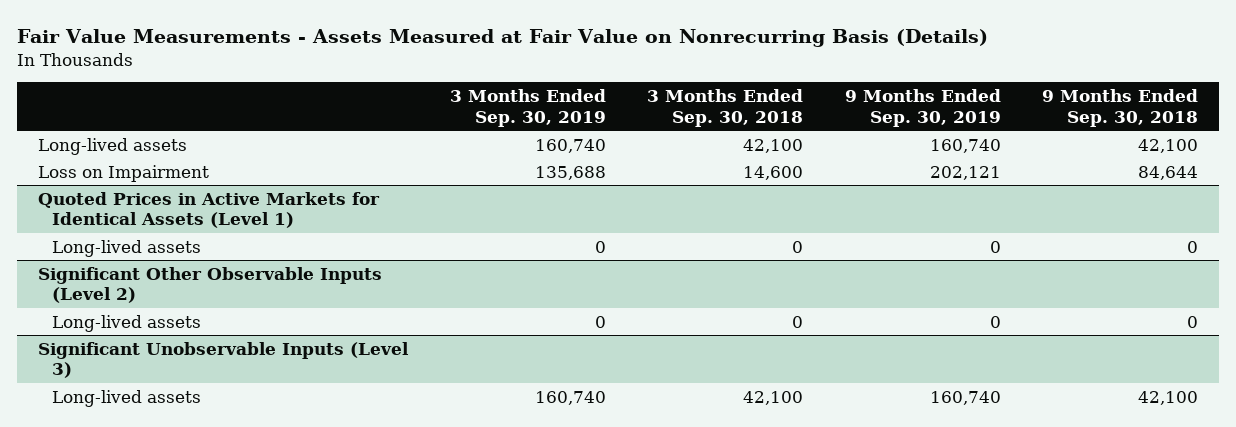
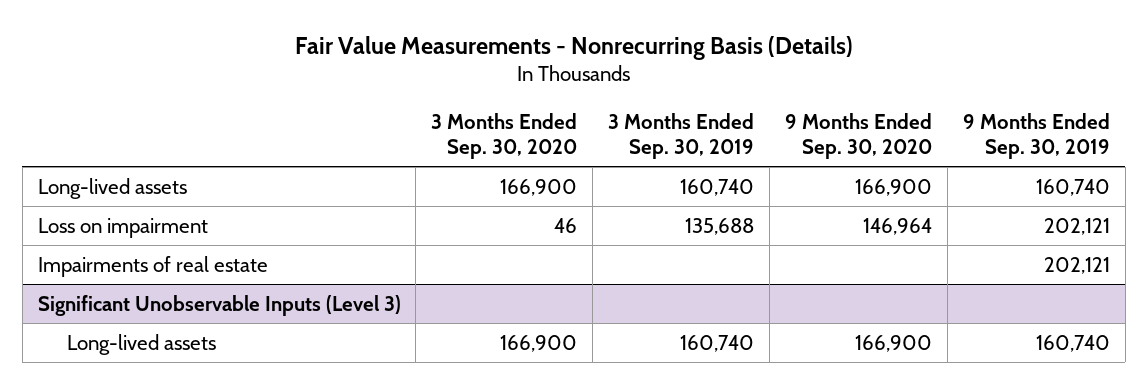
[17,29,989,48] Fair Value Measurements - Assets Measured at Fair Value on Nonrecurring Basis (Details) -> [294,35,853,60] Fair Value Measurements - Nonrecurring Basis (Details)
[647,89,804,127] 3 Months Ended Sep. 30, 2018 -> none
[1042,89,1199,127] 9 Months Ended Sep. 30, 2018 -> none
none -> [431,112,578,159] 3 Months Ended Sep. 30, 2020
none -> [784,112,932,159] 9 Months Ended Sep. 30, 2020
[38,191,381,229] Quoted Prices in Active Markets for Identical Assets (Level 1) -> none
[51,239,201,257] Long-lived assets -> none
[38,266,383,304] Significant Other Observable Inputs (Level 2) -> none
[51,314,201,332] Long-lived assets -> none
[38,164,210,182] Loss on Impairment -> [37,217,208,238] Loss on impairment
none -> [37,255,268,277] Impairments of real estate

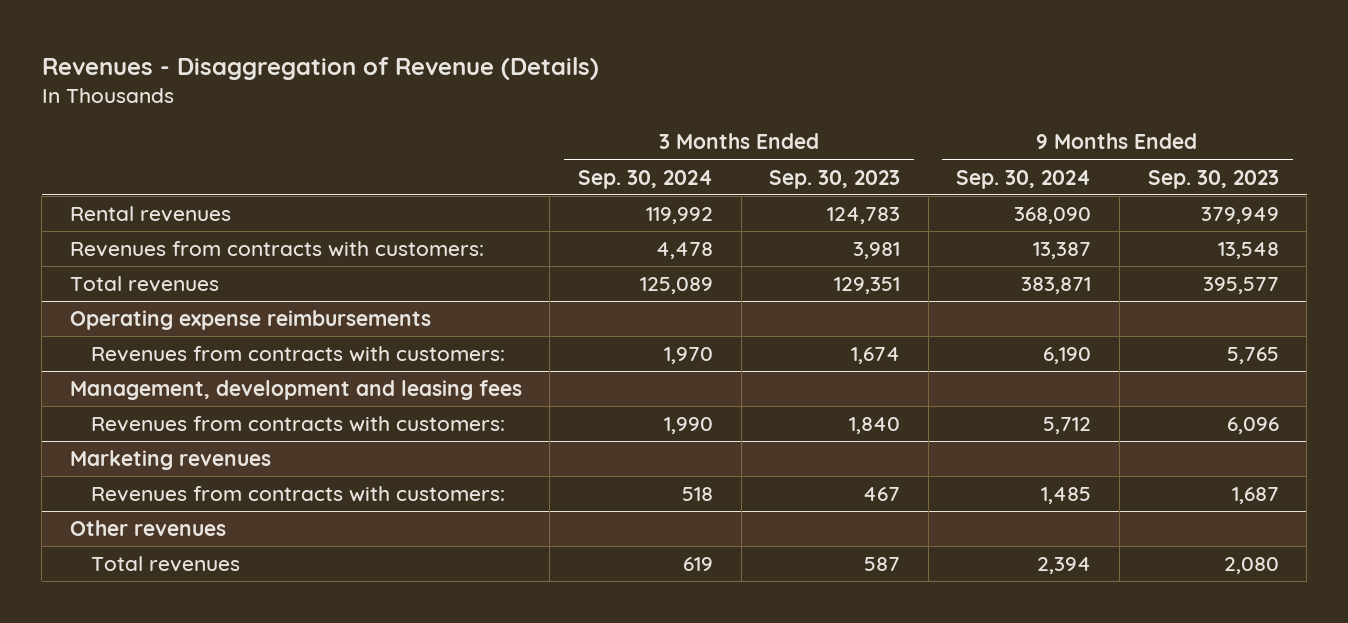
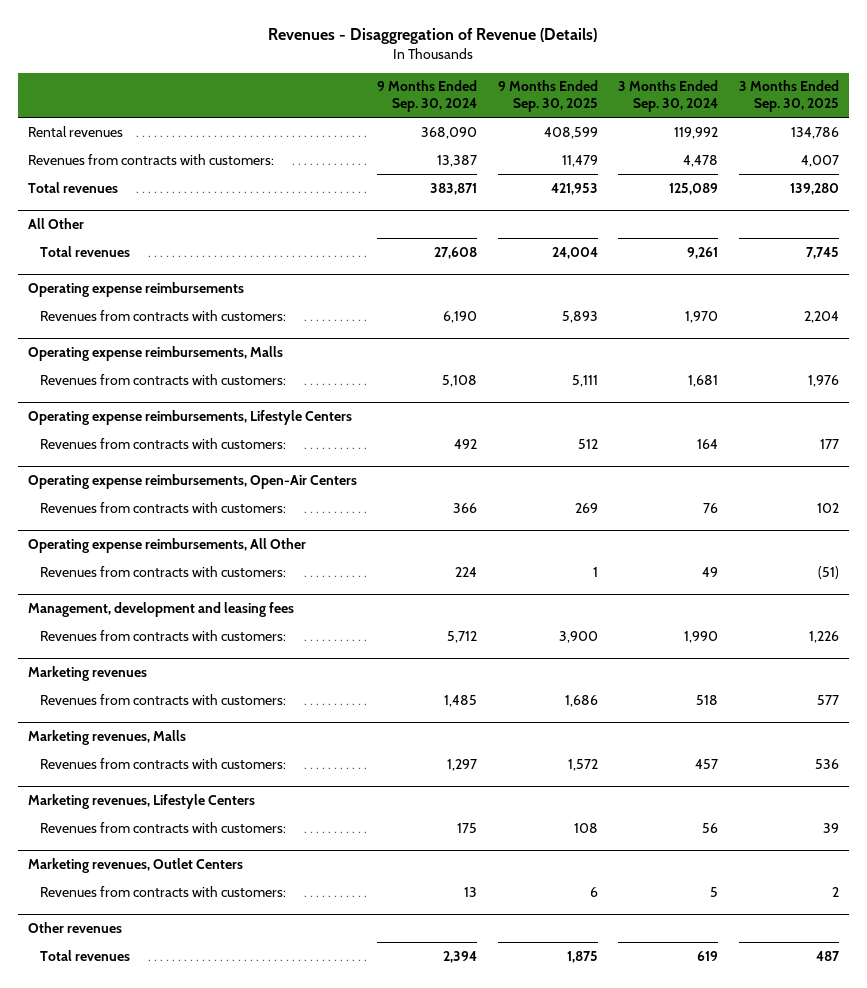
[769,169,901,189] Sep. 30, 2023 -> none
[1147,169,1279,189] Sep. 30, 2023 -> none
none -> [497,80,598,113] 9 Months Ended Sep. 30, 2025
none -> [738,80,839,113] 3 Months Ended Sep. 30, 2025
none -> [27,218,84,230] All Other
none -> [40,245,131,257] Total revenues
none -> [27,346,283,362] Operating expense reimbursements, Malls
none -> [40,373,287,385] Revenues from contracts with customers:
none -> [27,410,352,426] Operating expense reimbursements, Lifestyle Centers
none -> [40,437,287,449] Revenues from contracts with customers:
none -> [27,474,357,490] Operating expense reimbursements, Open-Air Centers
none -> [40,501,287,513] Revenues from contracts with customers:
none -> [27,538,306,554] Operating expense reimbursements, All Other
none -> [40,565,287,577] Revenues from contracts with customers:
none -> [27,730,186,746] Marketing revenues, Malls
none -> [40,757,287,769] Revenues from contracts with customers:
none -> [27,794,255,810] Marketing revenues, Lifestyle Centers
none -> [40,821,287,833] Revenues from contracts with customers:
none -> [27,858,243,874] Marketing revenues, Outlet Centers
none -> [40,885,287,897] Revenues from contracts with customers:

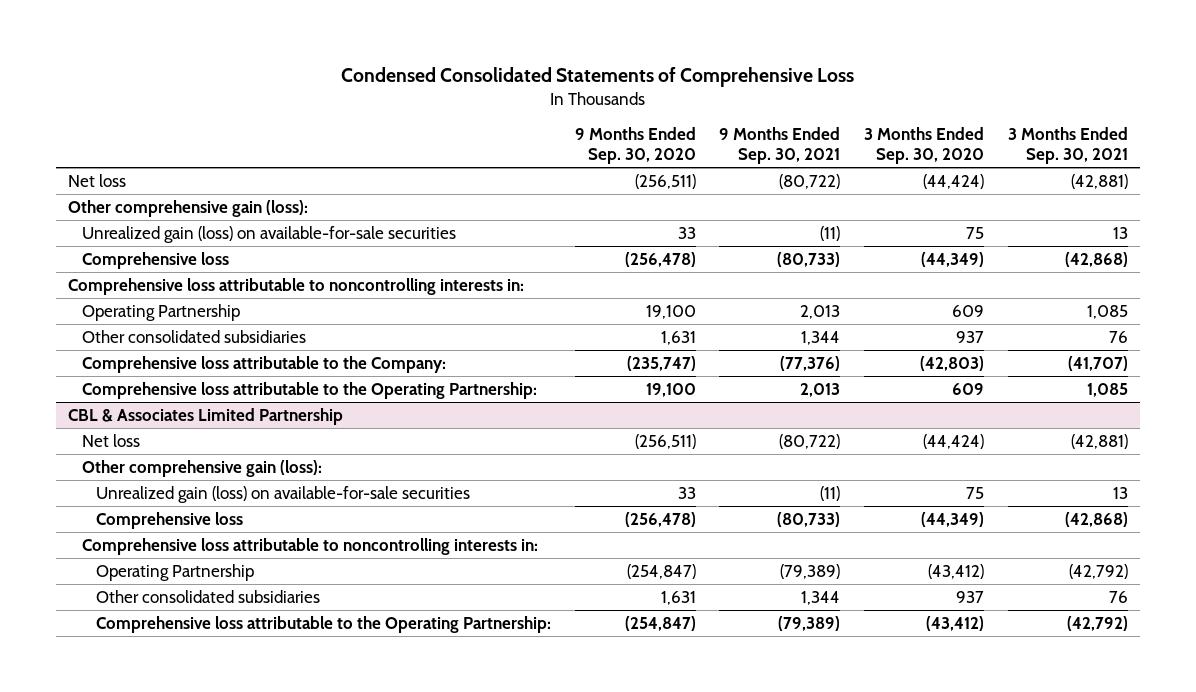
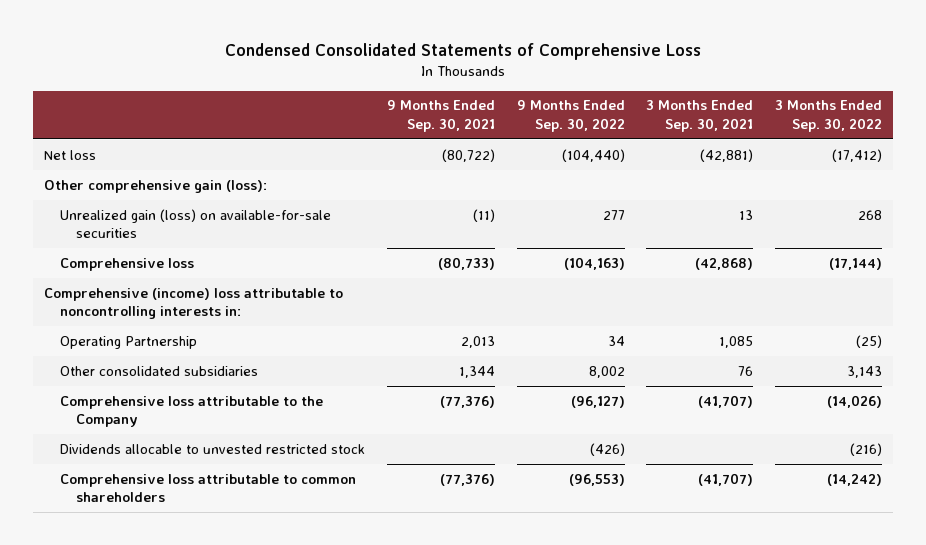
[574,127,696,165] 9 Months Ended Sep. 30, 2020 -> none
[864,127,985,165] 3 Months Ended Sep. 30, 2020 -> none
none -> [516,100,625,132] 9 Months Ended Sep. 30, 2022
none -> [775,100,883,132] 3 Months Ended Sep. 30, 2022
[67,277,524,295] Comprehensive loss attributable to noncontrolling interests in: -> [44,287,344,320] Comprehensive (income) loss attributable to noncontrolling interests in:
[81,381,537,399] Comprehensive loss attributable to the Operating Partnership: -> none
[67,407,343,425] CBL & Associates Limited Partnership -> none
[81,433,140,447] Net loss -> none
[81,459,322,477] Other comprehensive gain (loss): -> none
[95,485,470,503] Unrealized gain (loss) on available-for-sale securities -> none
[95,511,243,529] Comprehensive loss -> none
[81,537,538,555] Comprehensive loss attributable to noncontrolling interests in: -> none
[95,563,254,581] Operating Partnership -> none
[95,589,320,603] Other consolidated subsidiaries -> none
[95,615,551,633] Comprehensive loss attributable to the Operating Partnership: -> none
[81,355,446,373] Comprehensive loss attributable to the Company: -> [59,395,323,428] Comprehensive loss attributable to the Company
none -> [59,443,365,454] Dividends allocable to unvested restricted stock
none -> [59,473,356,503] Comprehensive loss attributable to common shareholders

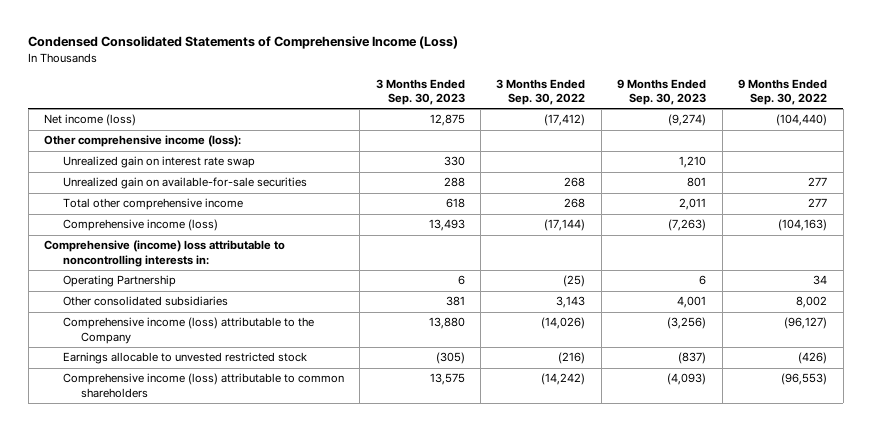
[225,43,702,61] Condensed Consolidated Statements of Comprehensive Loss -> [28,36,459,50] Condensed Consolidated Statements of Comprehensive Income (Loss)
[386,100,495,132] 9 Months Ended Sep. 30, 2021 -> none
[646,100,754,132] 3 Months Ended Sep. 30, 2021 -> none
none -> [375,78,465,105] 3 Months Ended Sep. 30, 2023
none -> [617,78,707,105] 9 Months Ended Sep. 30, 2023
[44,149,97,160] Net loss -> [44,114,137,127] Net income (loss)
[44,179,268,193] Other comprehensive gain (loss): -> [44,135,242,148] Other comprehensive income (loss):
none -> [62,156,255,169] Unrealized gain on interest rate swap
[59,208,331,239] Unrealized gain (loss) on available-for-sale securities -> [62,177,307,190] Unrealized gain on available-for-sale securities
none -> [62,198,243,211] Total other comprehensive income
[59,257,194,271] Comprehensive loss -> [62,219,218,232] Comprehensive income (loss)
[59,395,323,428] Comprehensive loss attributable to the Company -> [62,317,314,344] Comprehensive income (loss) attributable to the Company
[59,443,365,454] Dividends allocable to unvested restricted stock -> [62,352,307,365] Earnings allocable to unvested restricted stock
[59,473,356,503] Comprehensive loss attributable to common shareholders -> [62,373,344,398] Comprehensive income (loss) attributable to common shareholders

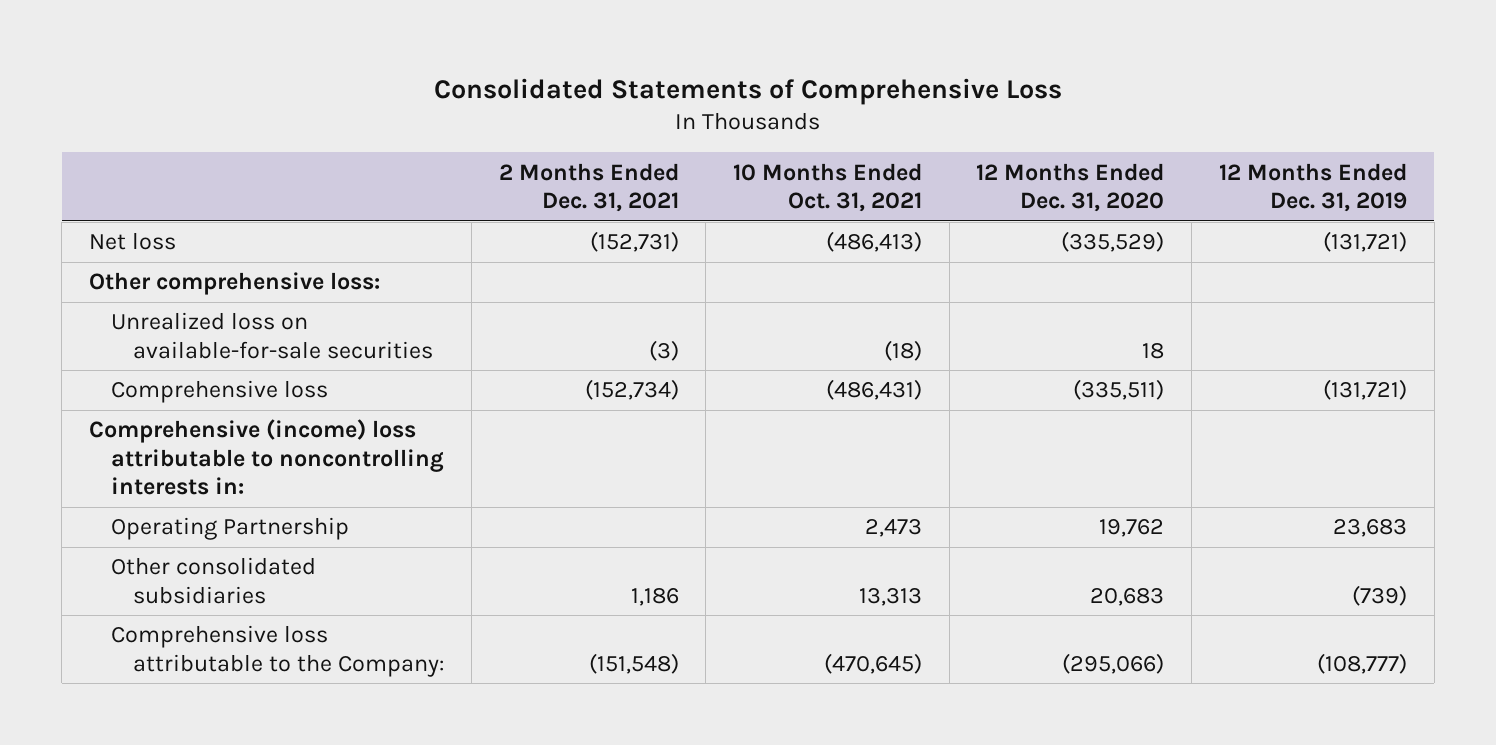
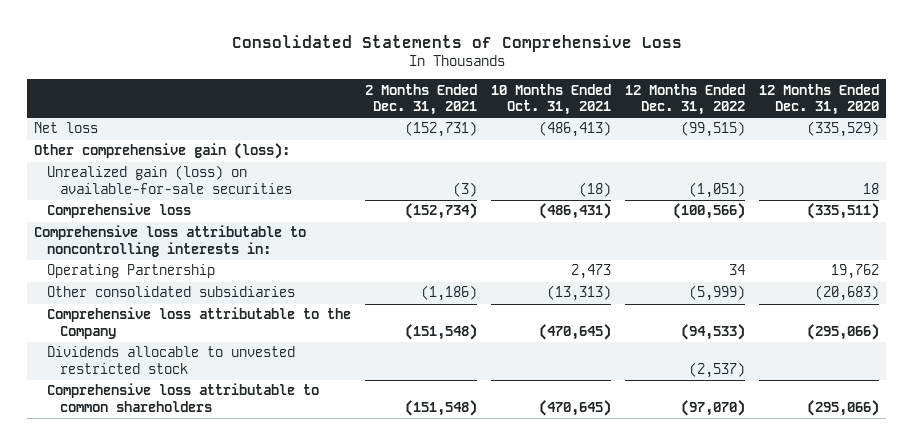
[1218,162,1407,213] 12 Months Ended Dec. 31, 2019 -> none
none -> [625,83,746,116] 12 Months Ended Dec. 31, 2022
[88,272,380,296] Other comprehensive loss: -> [34,143,291,160] Other comprehensive gain (loss):
[110,312,434,359] Unrealized loss on available-for-sale securities -> [46,165,292,194] Unrealized gain (loss) on available-for-sale securities
[88,419,444,496] Comprehensive (income) loss attributable to noncontrolling interests in: -> [34,225,307,257] Comprehensive loss attributable to noncontrolling interests in:
[630,587,679,606] 1,186 -> [420,285,477,302] (1,186)
[859,587,923,606] 13,313 -> [547,285,612,302] (13,313)
[1090,587,1165,606] 20,683 -> [815,285,880,302] (20,683)
[110,625,445,677] Comprehensive loss attributable to the Company: -> [46,307,351,339] Comprehensive loss attributable to the Company
none -> [46,346,295,374] Dividends allocable to unvested restricted stock
none -> [46,383,319,412] Comprehensive loss attributable to common shareholders

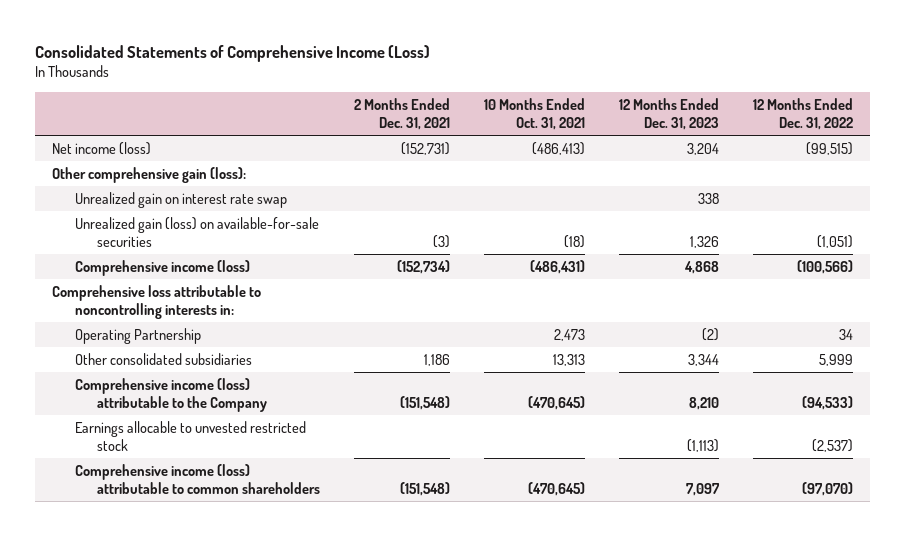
[231,34,682,52] Consolidated Statements of Comprehensive Loss -> [35,44,431,62] Consolidated Statements of Comprehensive Income (Loss)
[759,83,880,116] 12 Months Ended Dec. 31, 2020 -> none
none -> [618,97,719,131] 12 Months Ended Dec. 31, 2023
[34,122,99,134] Net loss -> [52,141,152,155] Net income (loss)
none -> [74,191,287,208] Unrealized gain on interest rate swap
[46,203,191,219] Comprehensive loss -> [74,259,250,276] Comprehensive income (loss)
[420,285,477,302] (1,186) -> [424,353,451,366] 1,186
[547,285,612,302] (13,313) -> [553,353,586,366] 13,313
[689,285,746,302] (5,999) -> [818,353,853,366] 5,999
[46,307,351,339] Comprehensive loss attributable to the Company -> [74,377,268,412] Comprehensive income (loss) attributable to the Company
[46,346,295,374] Dividends allocable to unvested restricted stock -> [74,420,306,451] Earnings allocable to unvested restricted stock
[46,383,319,412] Comprehensive loss attributable to common shareholders -> [74,463,321,494] Comprehensive income (loss) attributable to common shareholders

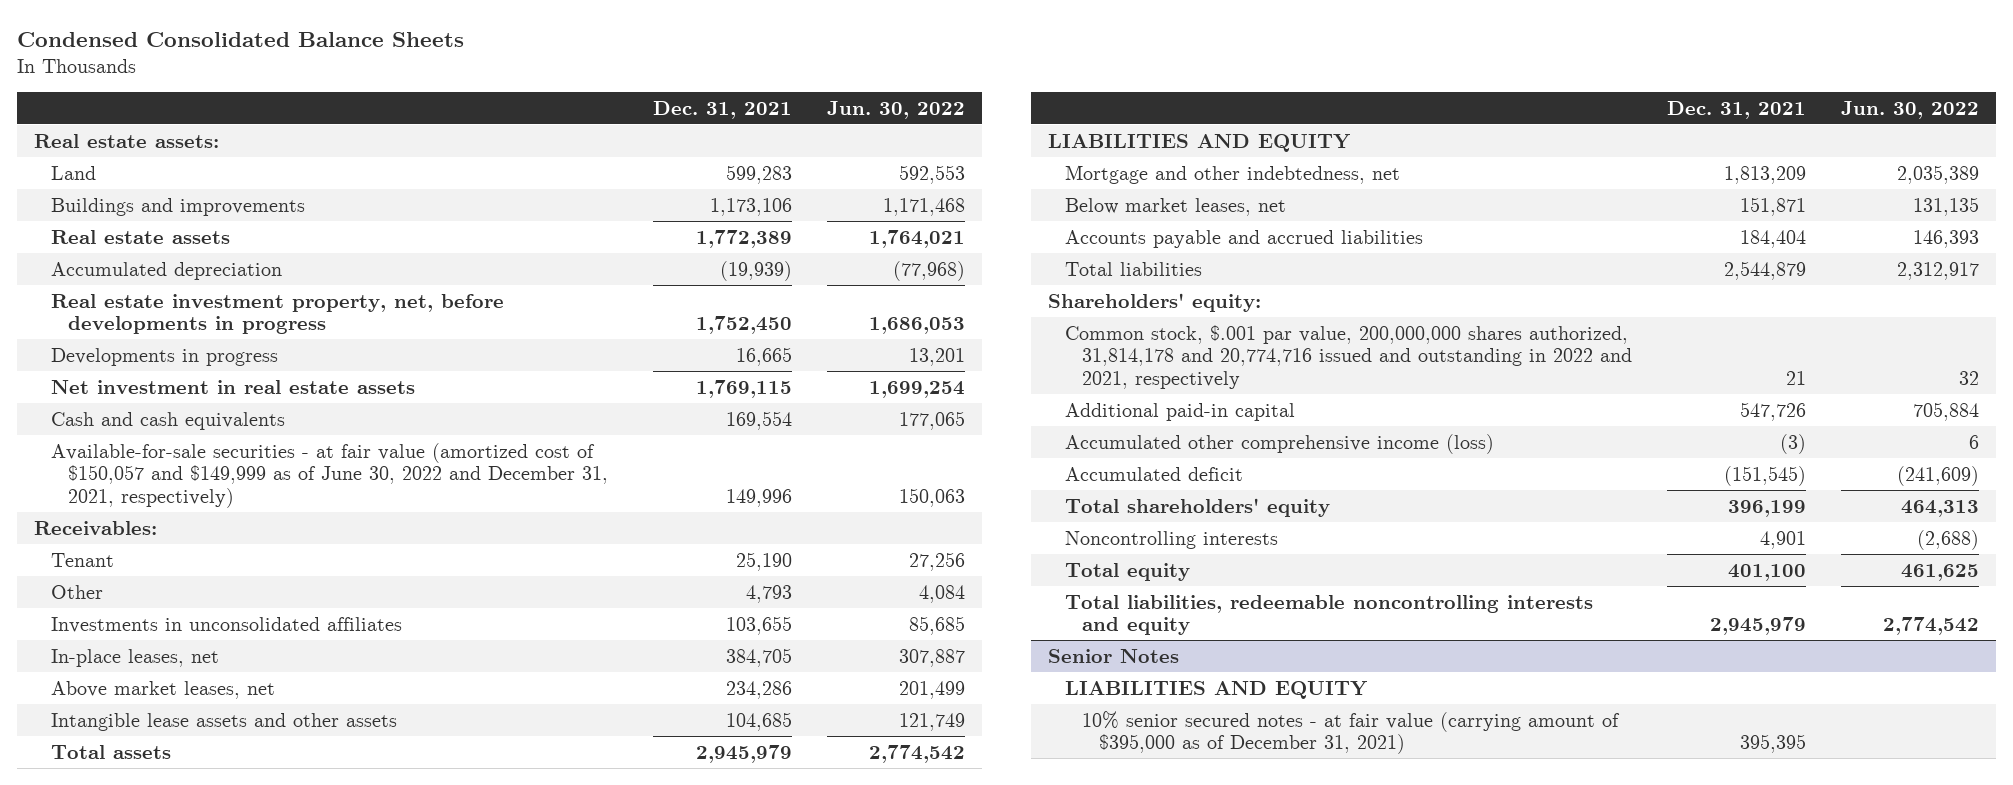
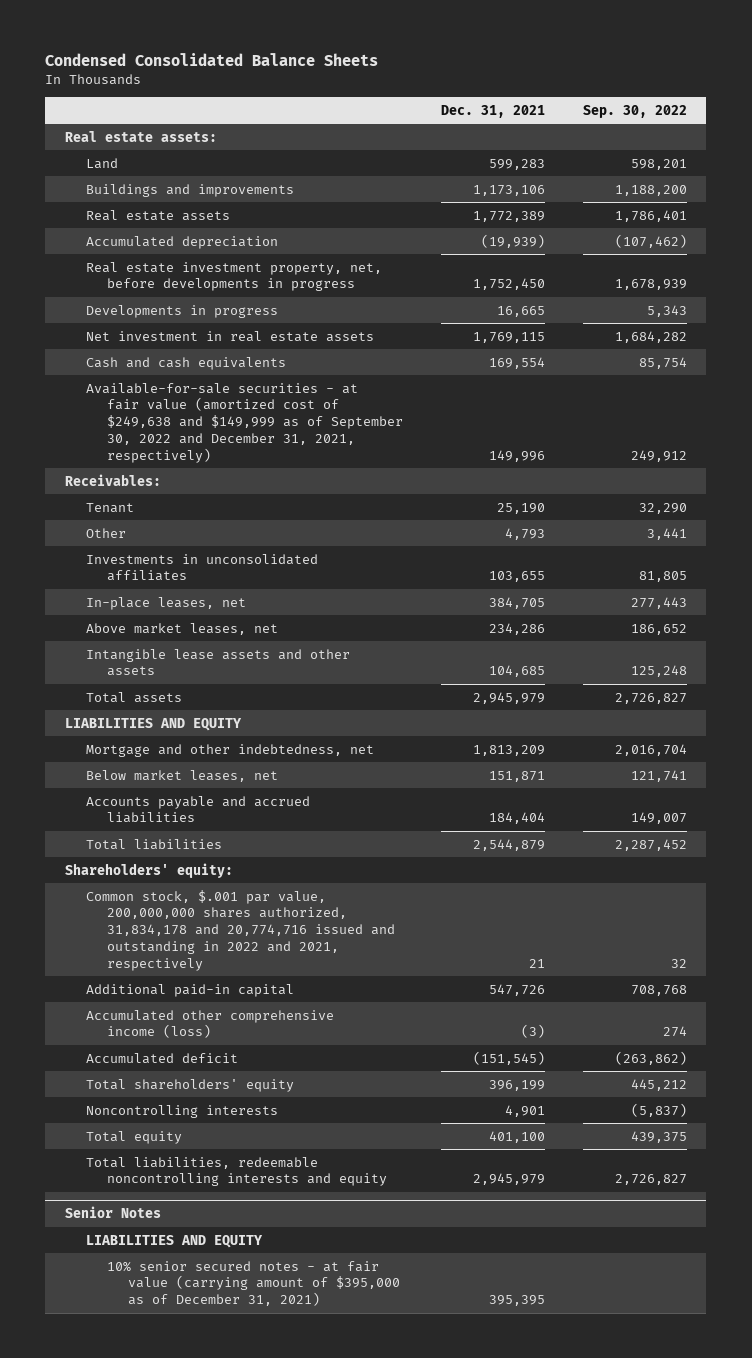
[826,100,965,119] Jun. 30, 2022 -> none
none -> [583,104,688,118] Sep. 30, 2022
[51,442,609,508] Available-for-sale securities - at fair value (amortized cost of $150,057 and $149,999 as of June 30, 2022 and December 31, 2021, respectively) -> [85,382,403,463] Available-for-sale securities - at fair value (amortized cost of $249,638 and $149,999 as of September 30, 2022 and December 31, 2021, respectively)
[1064,324,1632,389] Common stock, $.001 par value, 200,000,000 shares authorized, 31,814,178 and 20,774,716 issued and outstanding in 2022 and 2021, respectively -> [85,889,395,971] Common stock, $.001 par value, 200,000,000 shares authorized, 31,834,178 and 20,774,716 issued and outstanding in 2022 and 2021, respectively

